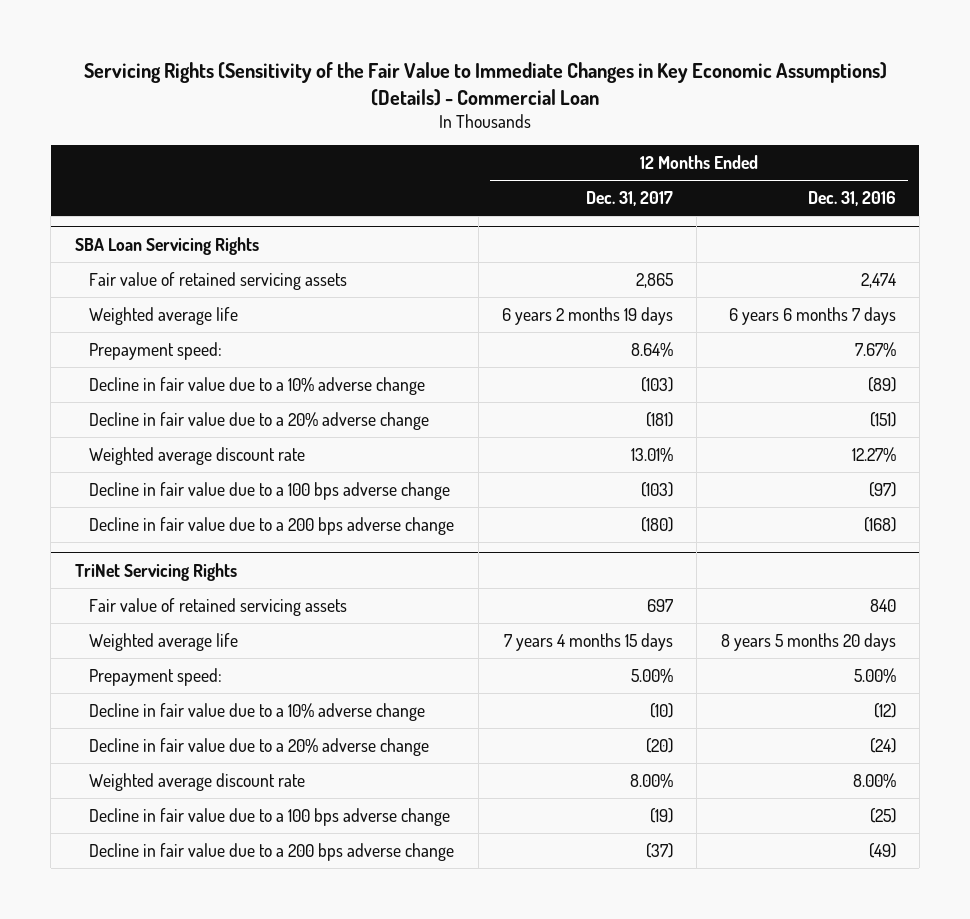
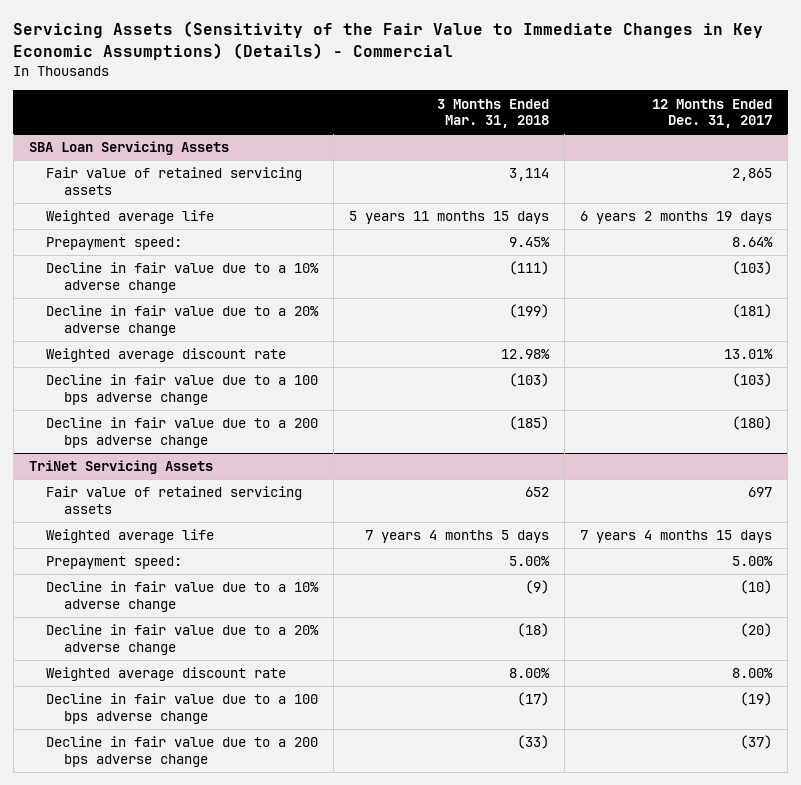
[84,61,888,106] Servicing Rights (Sensitivity of the Fair Value to Immediate Changes in Key Economic Assumptions) (Details) - Commercial Loan -> [13,21,764,61] Servicing Assets (Sensitivity of the Fair Value to Immediate Changes in Key Economic Assumptions) (Details) - Commercial
[807,191,896,207] Dec. 31, 2016 -> none
none -> [437,98,550,129] 3 Months Ended Mar. 31, 2018
[74,236,259,255] SBA Loan Servicing Rights -> [28,141,229,156] SBA Loan Servicing Assets
[74,562,237,581] TriNet Servicing Rights -> [28,460,213,475] TriNet Servicing Assets

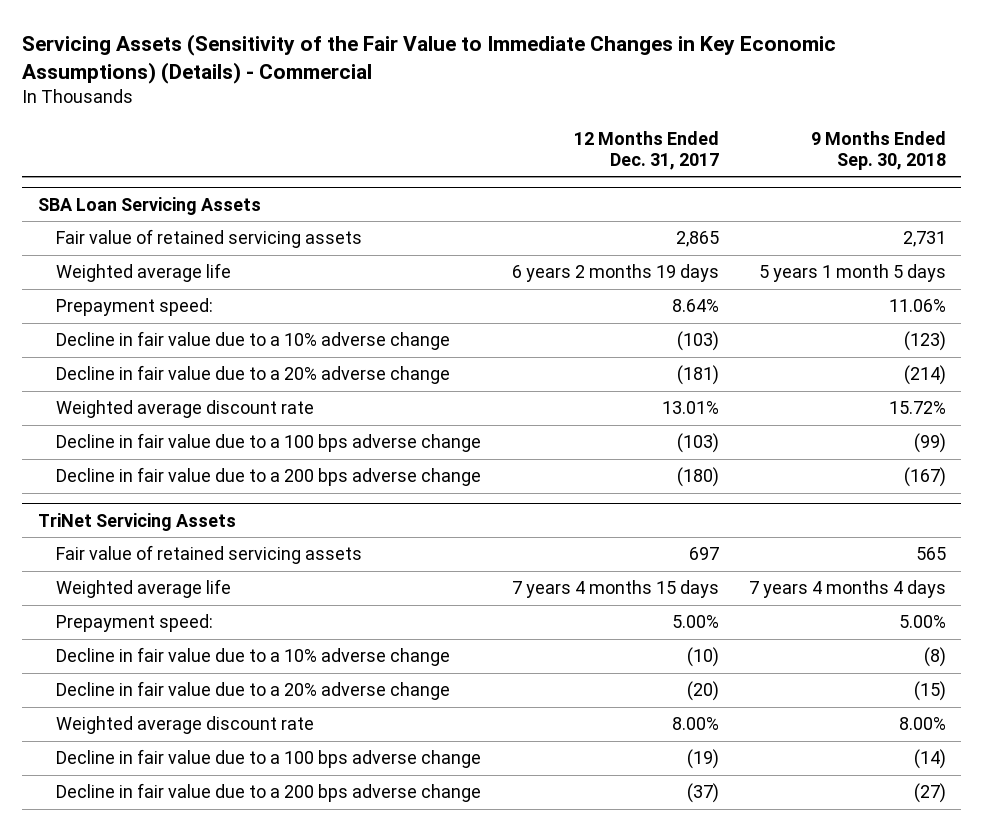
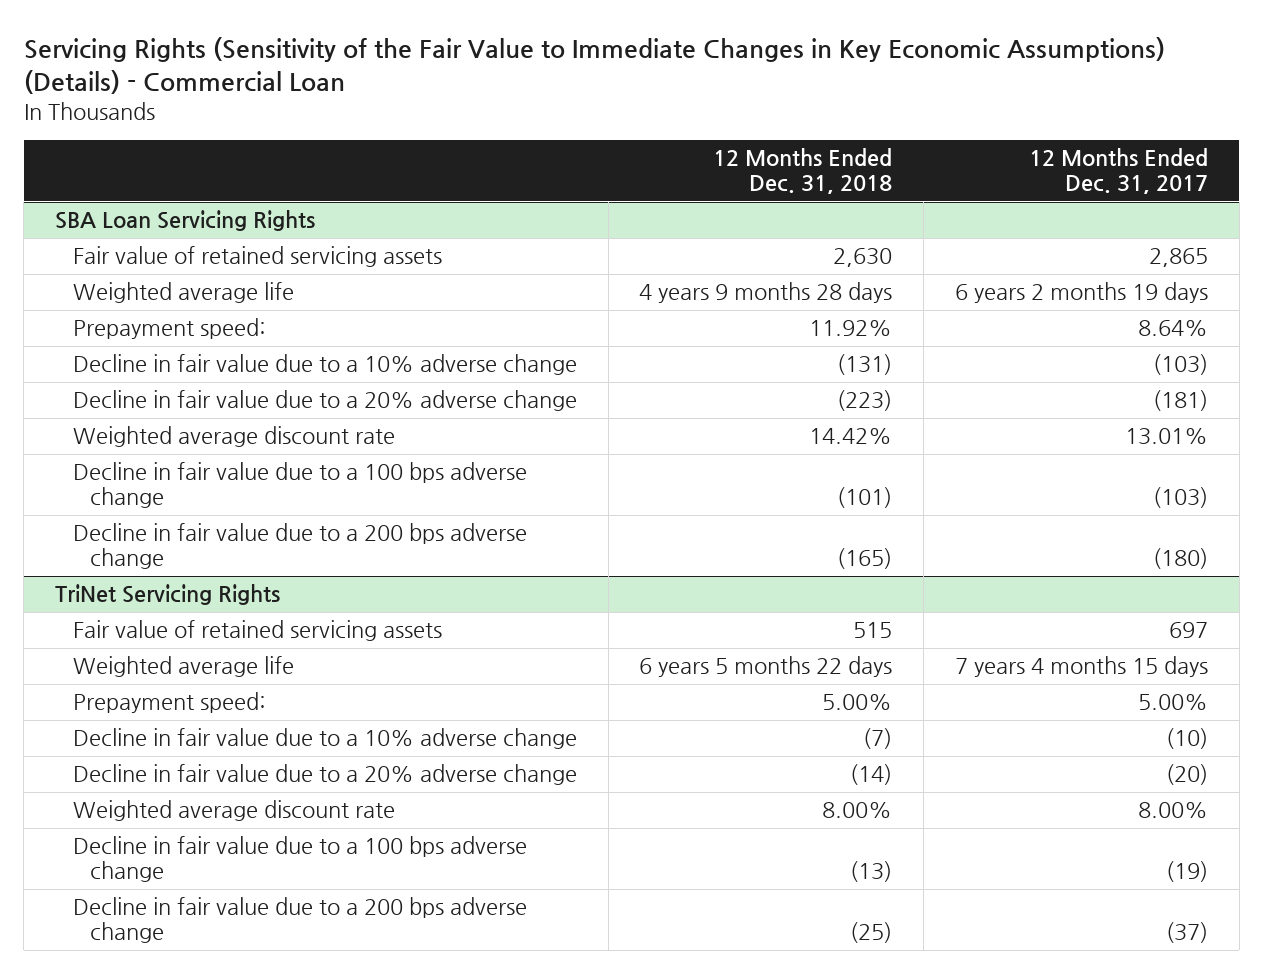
[22,33,837,84] Servicing Assets (Sensitivity of the Fair Value to Immediate Changes in Key Economic Assumptions) (Details) - Commercial -> [23,36,1165,94] Servicing Rights (Sensitivity of the Fair Value to Immediate Changes in Key Economic Assumptions) (Details) - Commercial Loan
[811,130,947,171] 9 Months Ended Sep. 30, 2018 -> none
none -> [713,148,893,195] 12 Months Ended Dec. 31, 2018
[37,196,261,215] SBA Loan Servicing Assets -> [54,210,315,232] SBA Loan Servicing Rights
[37,512,236,531] TriNet Servicing Assets -> [54,584,280,606] TriNet Servicing Rights

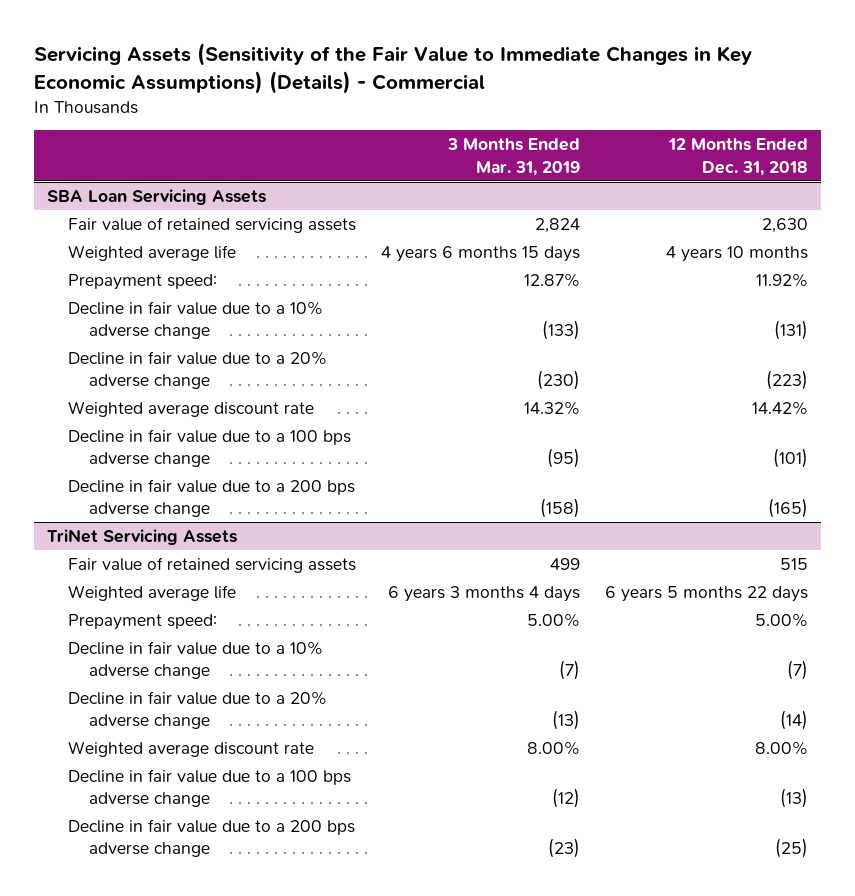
[23,36,1165,94] Servicing Rights (Sensitivity of the Fair Value to Immediate Changes in Key Economic Assumptions) (Details) - Commercial Loan -> [34,43,753,94] Servicing Assets (Sensitivity of the Fair Value to Immediate Changes in Key Economic Assumptions) (Details) - Commercial
[1029,148,1209,195] 12 Months Ended Dec. 31, 2017 -> none
none -> [446,138,580,176] 3 Months Ended Mar. 31, 2019
[54,210,315,232] SBA Loan Servicing Rights -> [46,188,266,205] SBA Loan Servicing Assets
[639,282,893,304] 4 years 9 months 28 days -> [665,245,808,262] 4 years 10 months
[54,584,280,606] TriNet Servicing Rights -> [46,528,237,545] TriNet Servicing Assets

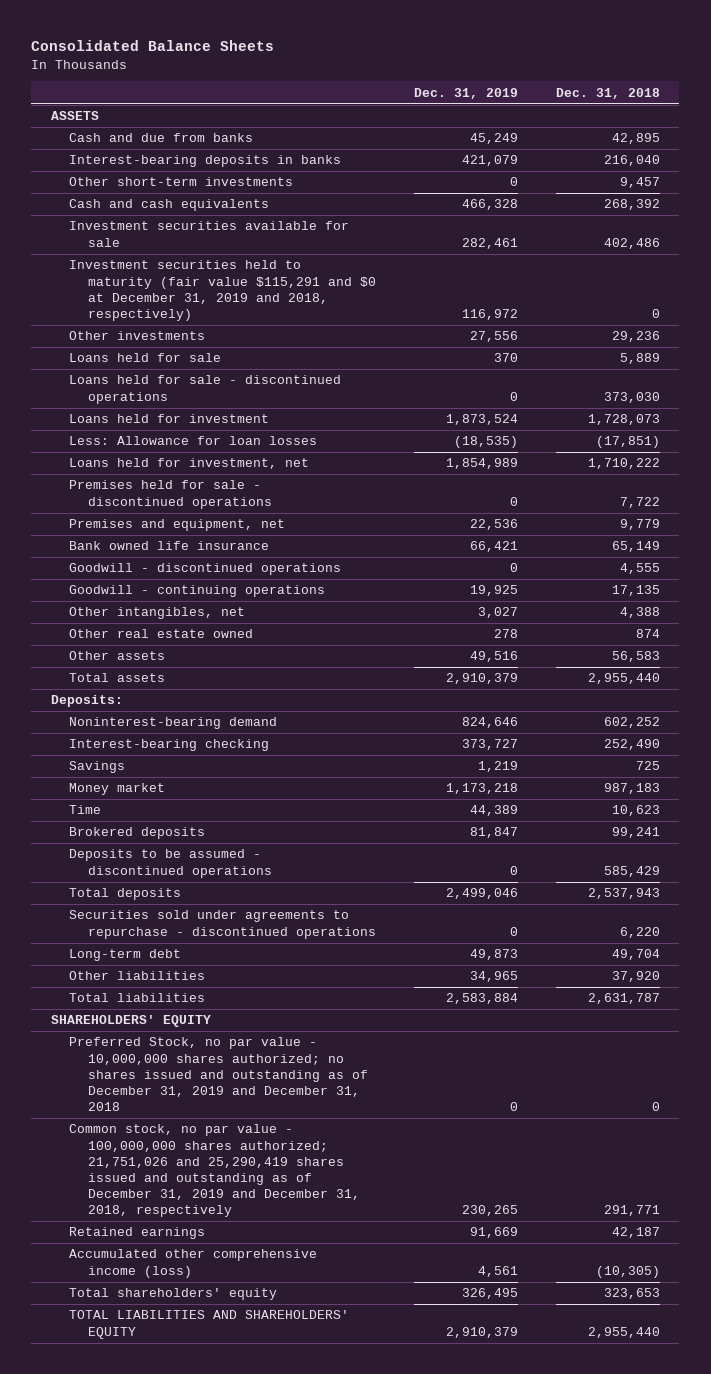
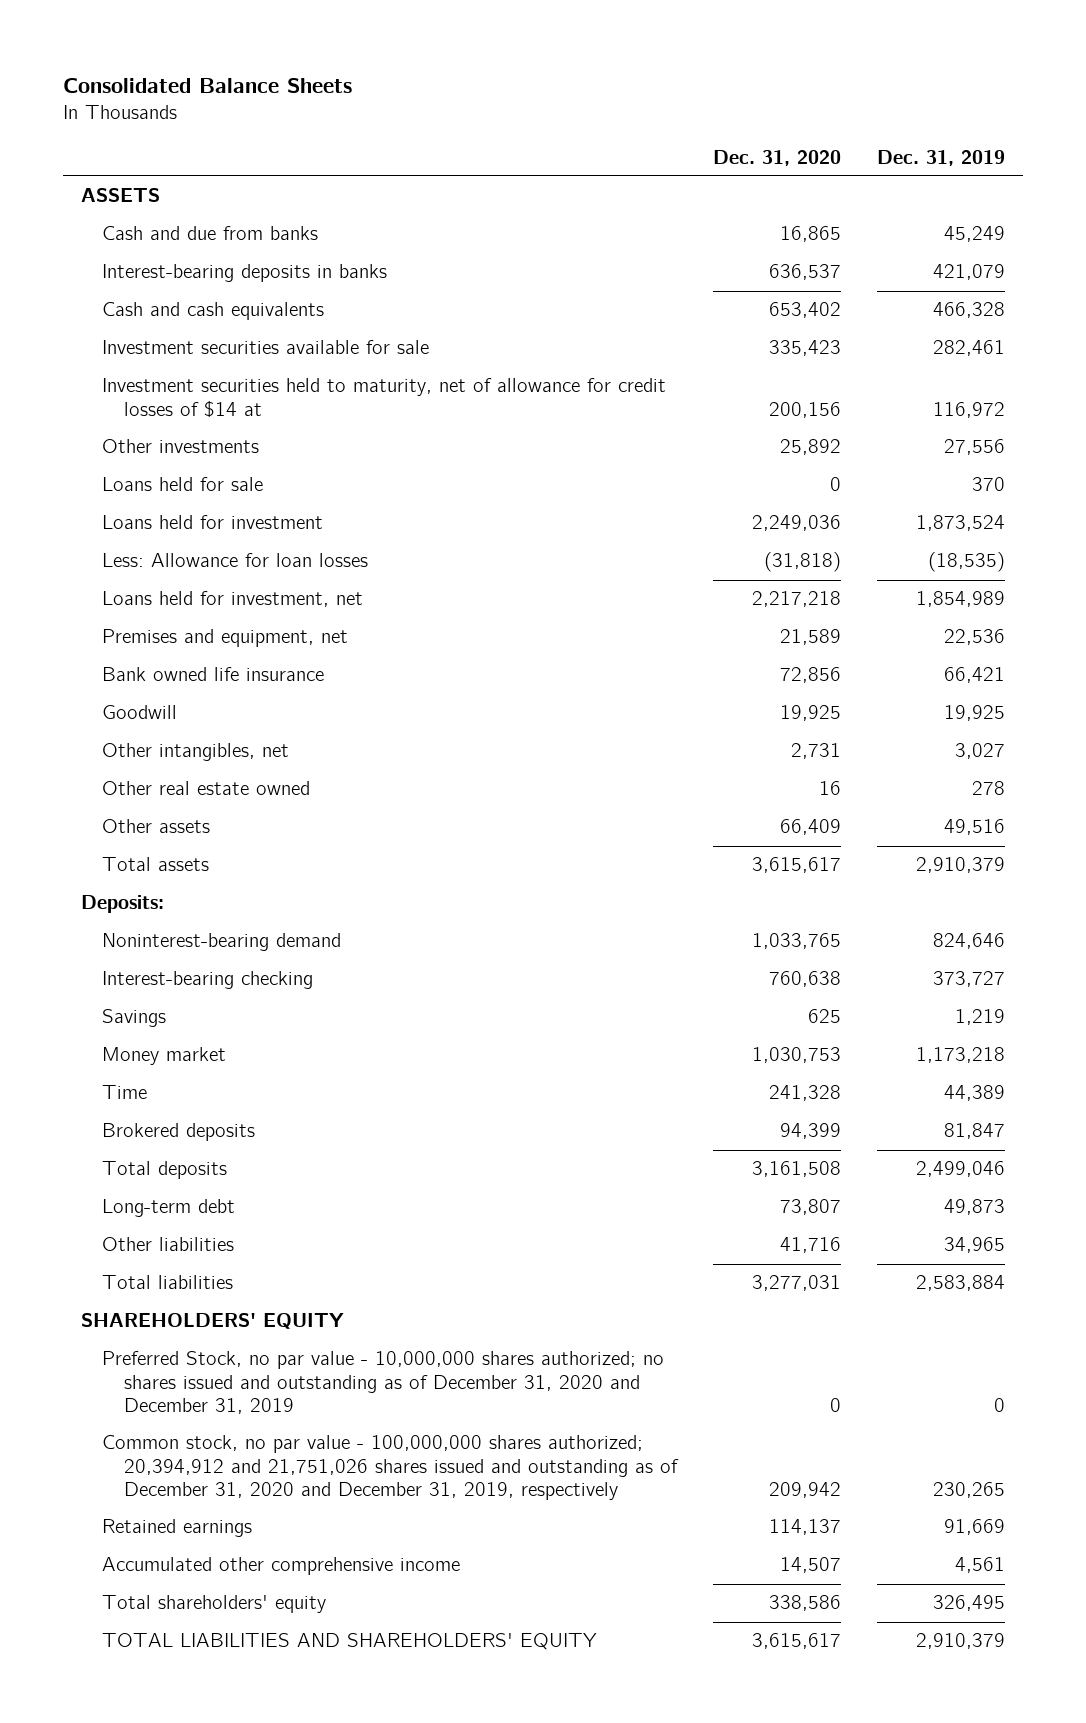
[556,87,661,99] Dec. 31, 2018 -> none
none -> [712,149,841,166] Dec. 31, 2020
[69,177,294,187] Other short-term investments -> none
[69,260,376,322] Investment securities held to maturity (fair value $115,291 and $0 at December 31, 2019 and 2018, respectively) -> [102,378,667,417] Investment securities held to maturity, net of allowance for credit losses of $14 at
[69,375,342,404] Loans held for sale - discontinued operations -> none
[69,480,272,509] Premises held for sale - discontinued operations -> none
[69,563,342,576] Goodwill - discontinued operations -> none
[69,585,326,598] Goodwill - continuing operations -> [102,705,178,720] Goodwill
[69,849,272,878] Deposits to be assumed - discontinued operations -> none
[69,910,376,939] Securities sold under agreements to repurchase - discontinued operations -> none
[69,1037,368,1112] Preferred Stock, no par value - 10,000,000 shares authorized; no shares issued and outstanding as of December 31, 2019 and December 31, 2018 -> [102,1351,665,1414] Preferred Stock, no par value - 10,000,000 shares authorized; no shares issued and outstanding as of December 31, 2020 and December 31, 2019
[69,1124,360,1218] Common stock, no par value - 100,000,000 shares authorized; 21,751,026 and 25,290,419 shares issued and outstanding as of December 31, 2019 and December 31, 2018, respectively -> [102,1435,679,1500] Common stock, no par value - 100,000,000 shares authorized; 20,394,912 and 21,751,026 shares issued and outstanding as of December 31, 2020 and December 31, 2019, respectively
[69,1249,318,1278] Accumulated other comprehensive income (loss) -> [102,1557,461,1576] Accumulated other comprehensive income

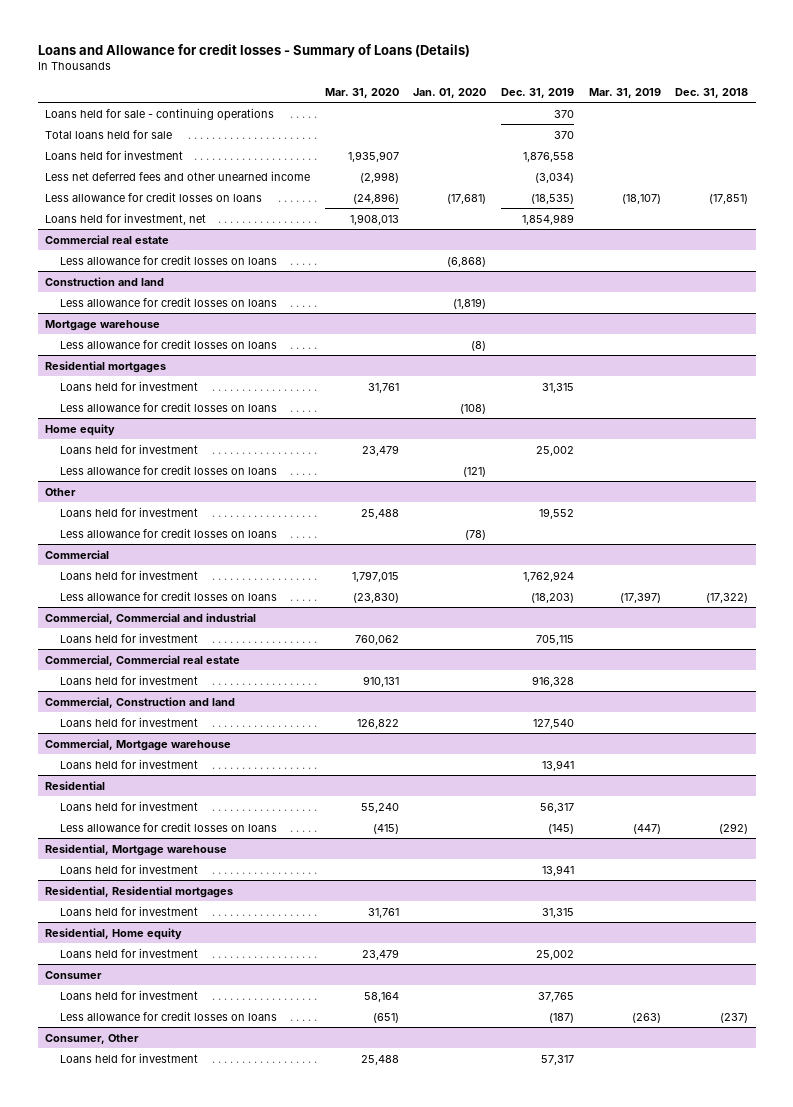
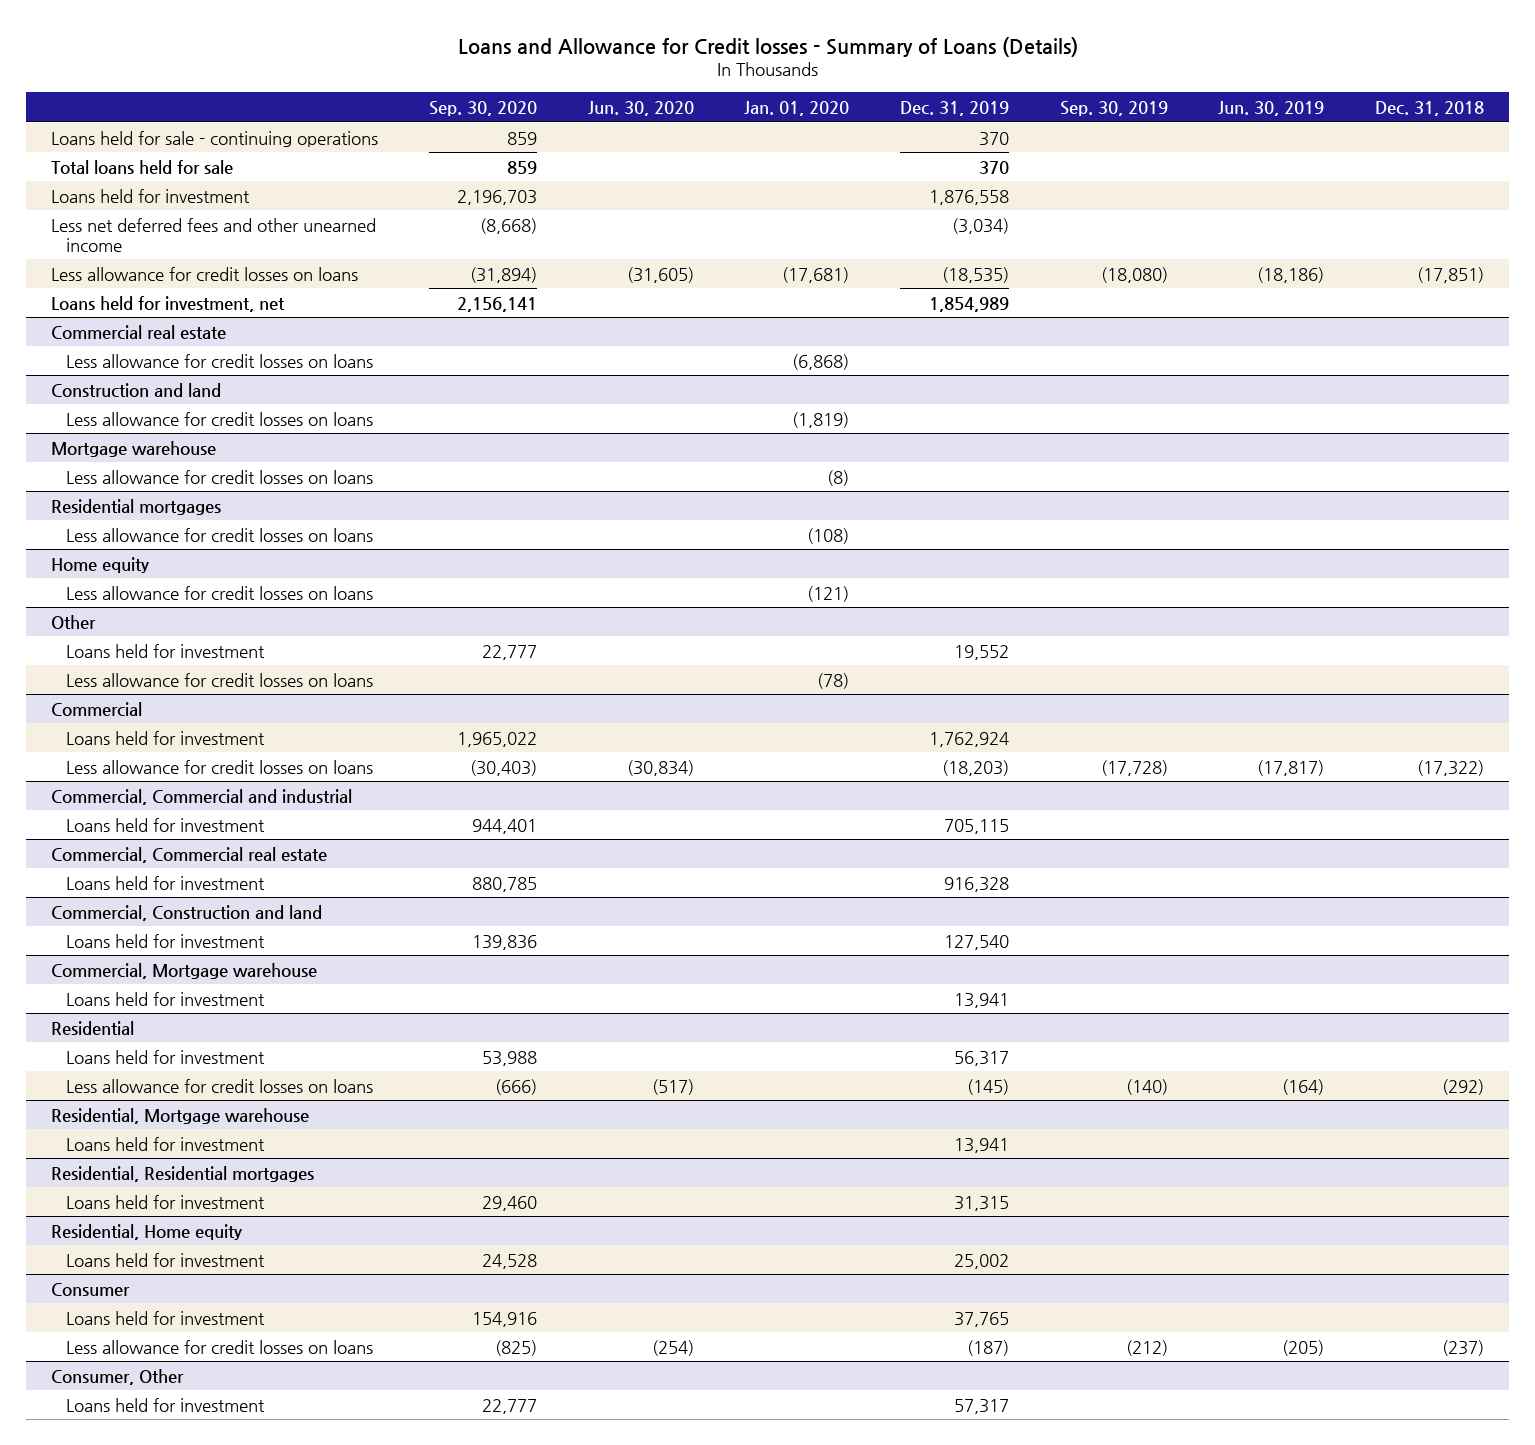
[37,44,470,59] Loans and Allowance for credit losses - Summary of Loans (Details) -> [457,36,1078,57] Loans and Allowance for Credit losses - Summary of Loans (Details)
[324,88,399,99] Mar. 31, 2020 -> none
[588,88,661,99] Mar. 31, 2019 -> none
none -> [429,101,538,117] Sep. 30, 2020
none -> [587,101,694,117] Jun. 30, 2020
none -> [1059,101,1168,117] Sep. 30, 2019
none -> [1218,101,1325,117] Jun. 30, 2019
[59,380,198,391] Loans held for investment -> none
[59,443,198,454] Loans held for investment -> none

